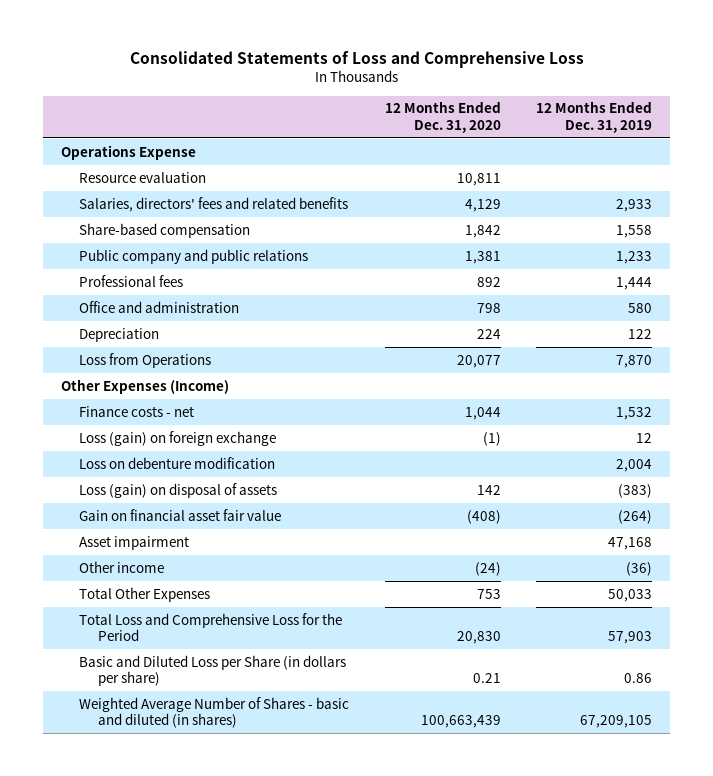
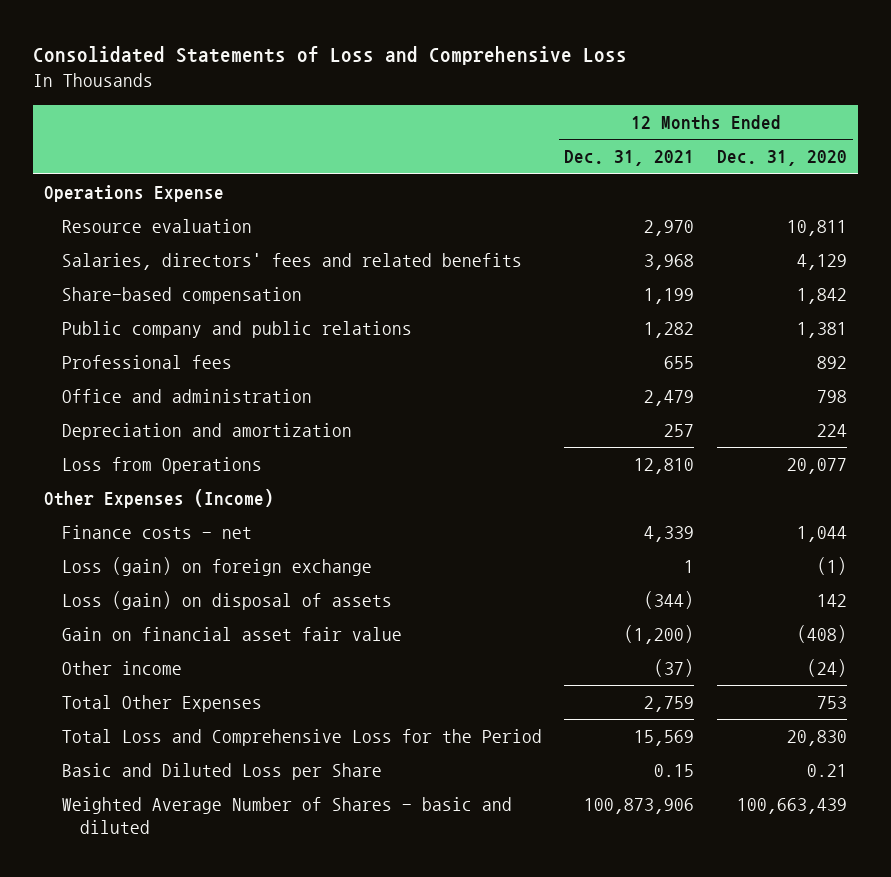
[536,101,653,133] 12 Months Ended Dec. 31, 2019 -> none
none -> [564,150,695,167] Dec. 31, 2021
[79,327,160,342] Depreciation -> [61,423,352,441] Depreciation and amortization
[79,456,276,469] Loss on debenture modification -> none
[79,535,190,550] Asset impairment -> none
[79,654,347,686] Basic and Diluted Loss per Share (in dollars per share) -> [61,763,382,781] Basic and Diluted Loss per Share
[79,696,350,728] Weighted Average Number of Shares - basic and diluted (in shares) -> [61,797,512,834] Weighted Average Number of Shares - basic and diluted

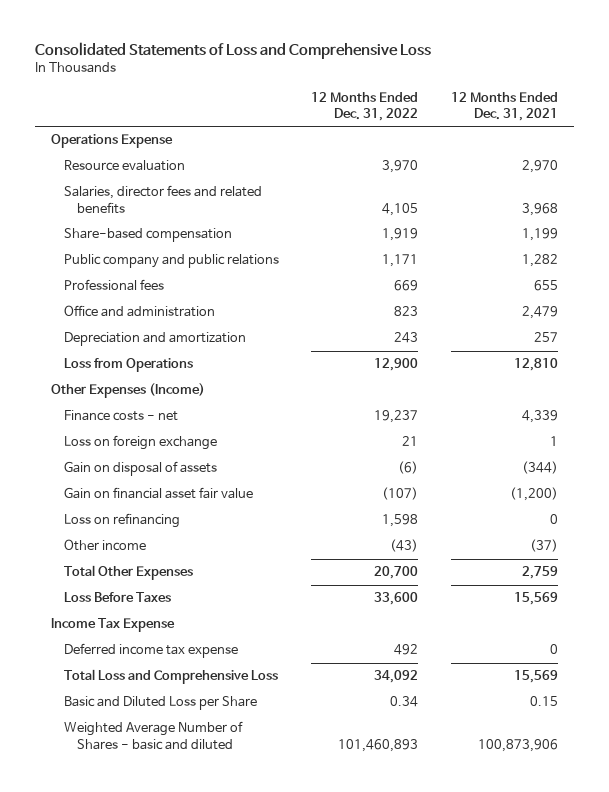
[717,150,848,167] Dec. 31, 2020 -> none
none -> [311,91,419,121] 12 Months Ended Dec. 31, 2022
[61,253,522,271] Salaries, directors' fees and related benefits -> [64,185,263,214] Salaries, director fees and related benefits
[61,557,372,577] Loss (gain) on foreign exchange -> [64,435,218,451] Loss on foreign exchange
[61,591,392,611] Loss (gain) on disposal of assets -> [64,461,218,477] Gain on disposal of assets
none -> [64,513,181,529] Loss on refinancing
none -> [64,592,172,603] Loss Before Taxes
none -> [51,618,176,633] Income Tax Expense
none -> [64,643,239,659] Deferred income tax expense
[61,729,542,747] Total Loss and Comprehensive Loss for the Period -> [64,669,279,685] Total Loss and Comprehensive Loss

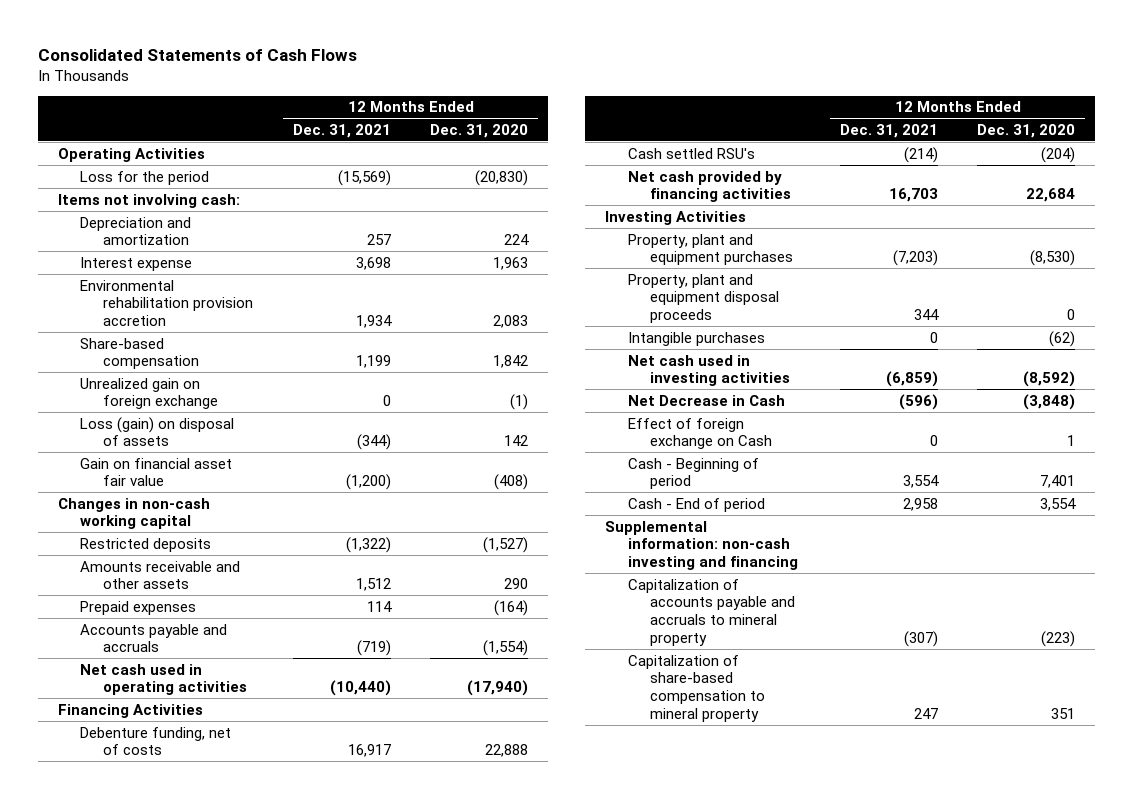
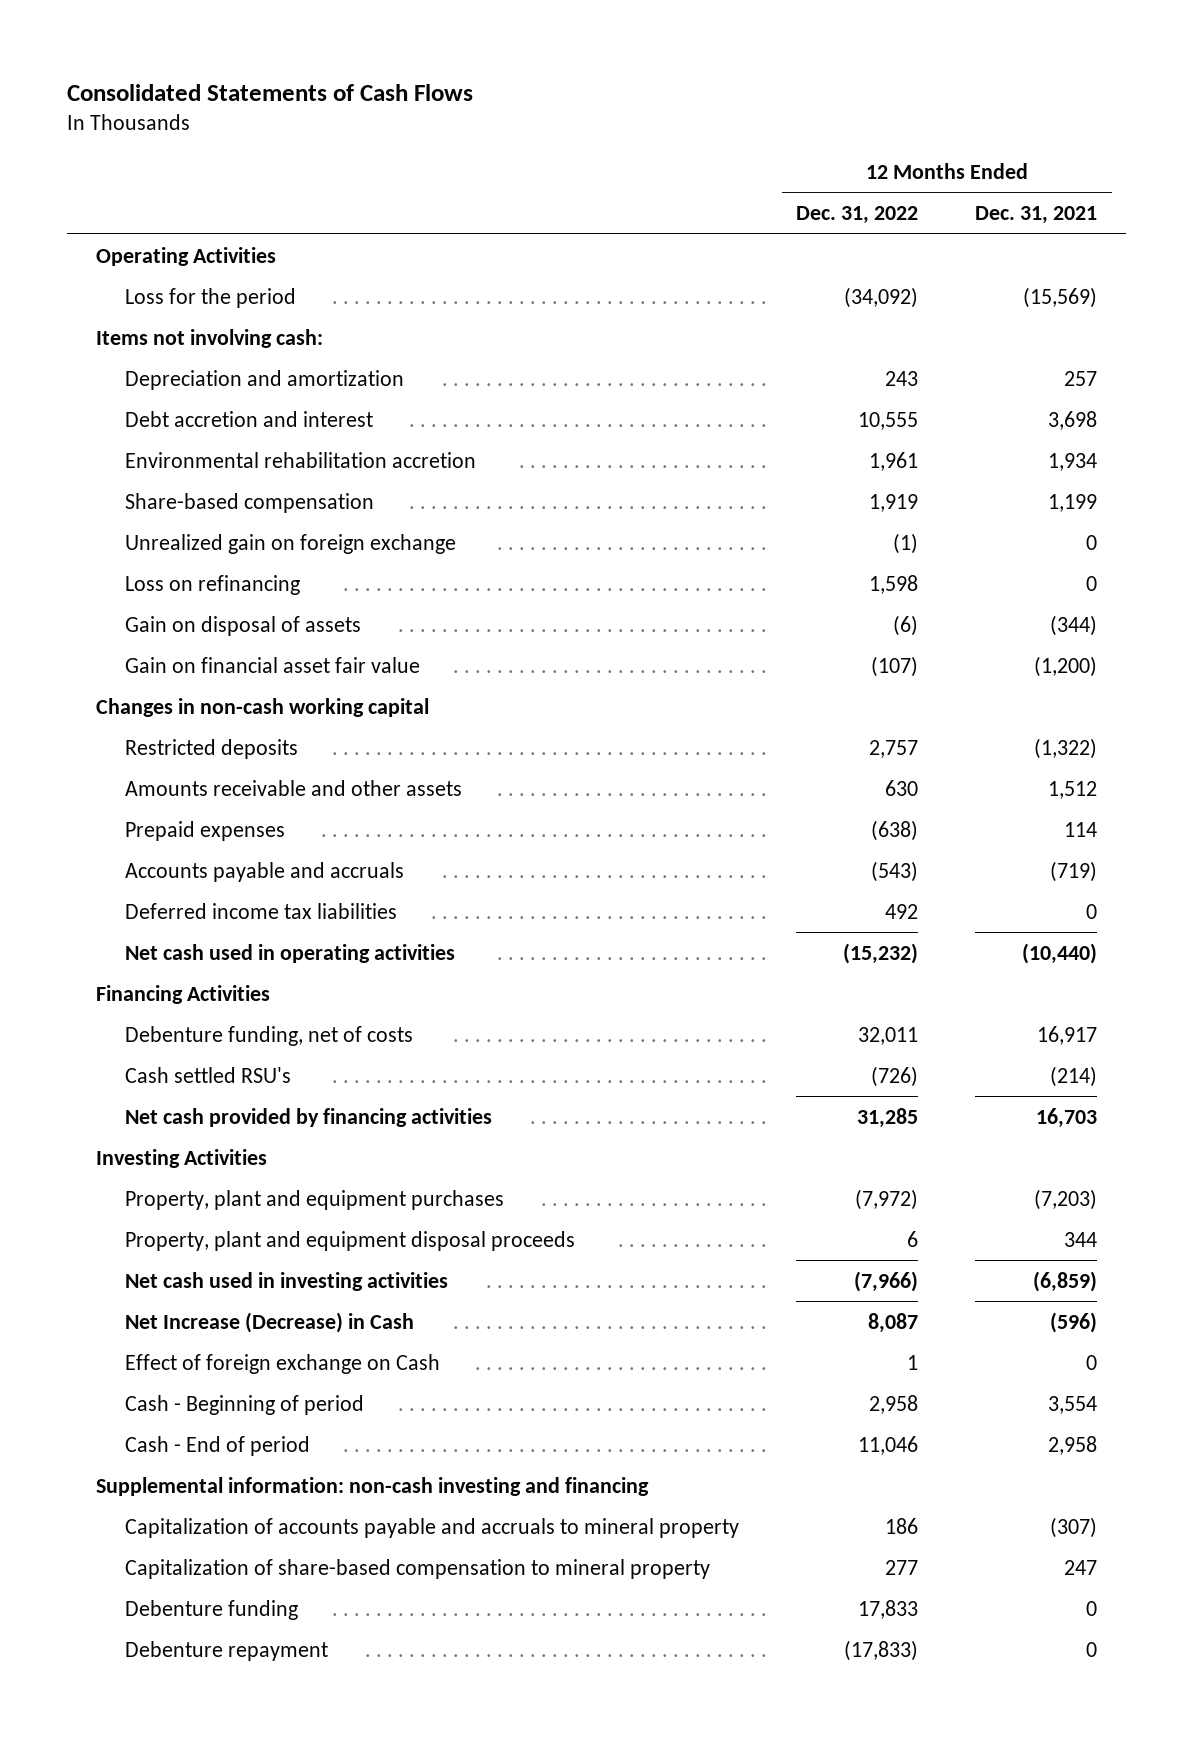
[430,123,529,138] Dec. 31, 2020 -> none
none -> [796,206,919,225] Dec. 31, 2022
[80,256,193,271] Interest expense -> [124,410,373,427] Debt accretion and interest
[80,279,254,326] Environmental rehabilitation provision accretion -> [124,451,476,468] Environmental rehabilitation accretion
none -> [124,574,300,595] Loss on refinancing
[80,416,235,447] Loss (gain) on disposal of assets -> [124,615,361,636] Gain on disposal of assets
none -> [124,902,397,919] Deferred income tax liabilities
[627,331,765,346] Intangible purchases -> none
[627,394,785,406] Net Decrease in Cash -> [124,1311,414,1333] Net Increase (Decrease) in Cash
none -> [124,1599,298,1620] Debenture funding
none -> [124,1640,328,1661] Debenture repayment

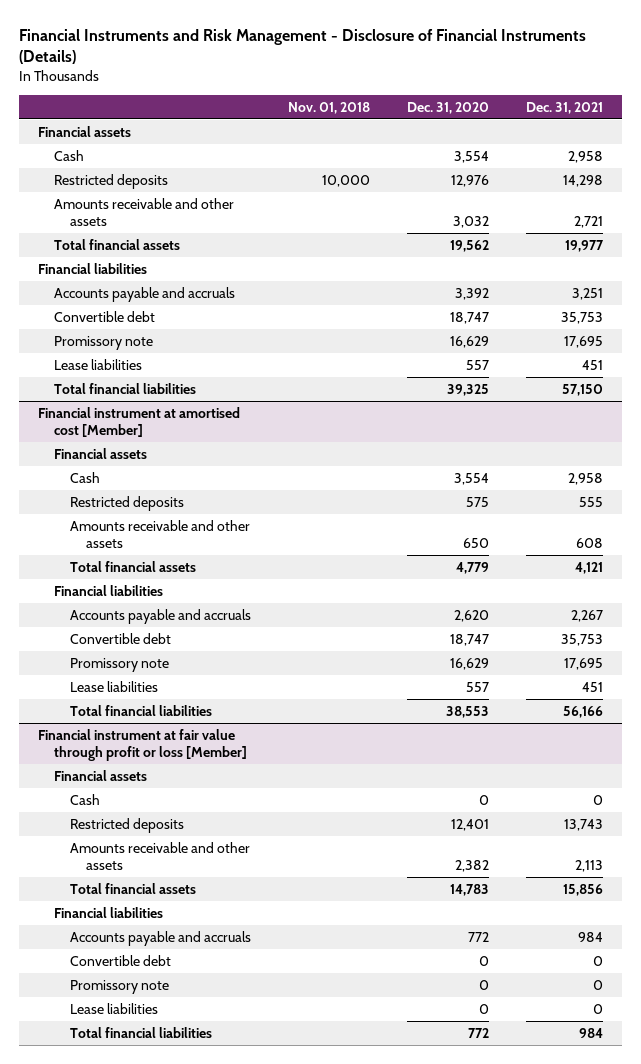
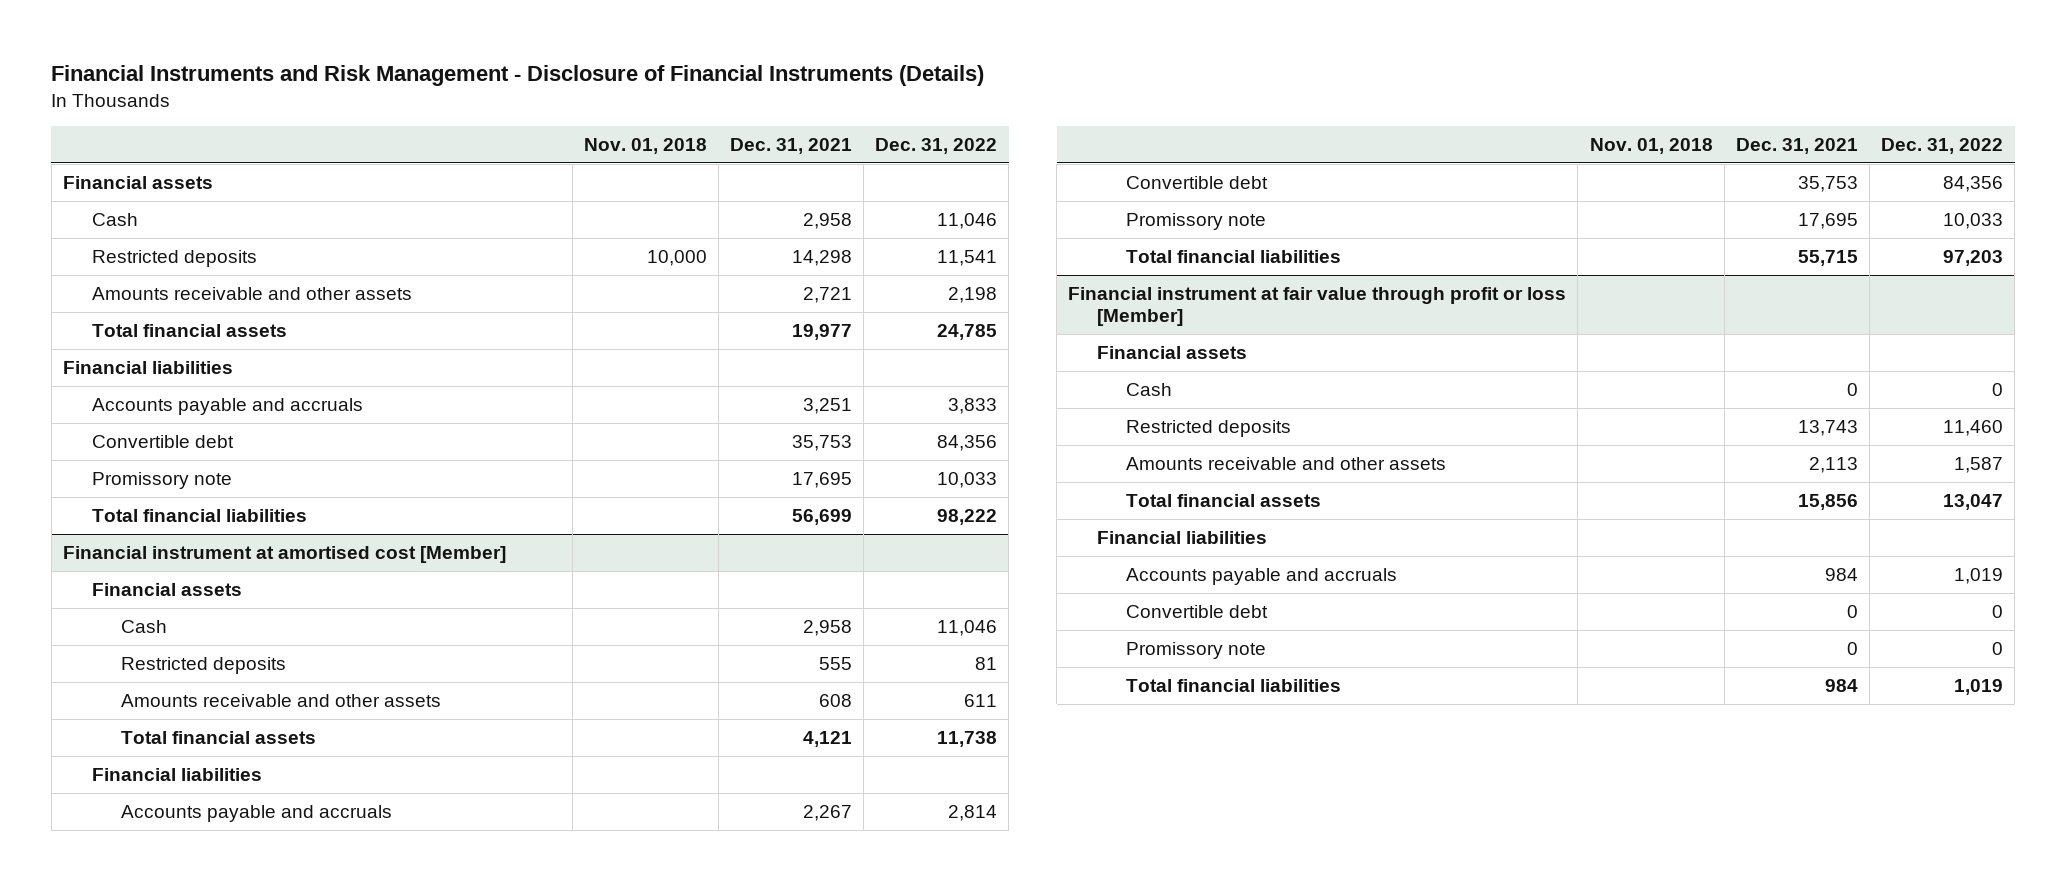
[407,101,490,114] Dec. 31, 2020 -> none
none -> [875,137,998,154] Dec. 31, 2022
[53,358,142,370] Lease liabilities -> none
[562,383,604,396] 57,150 -> [792,508,853,525] 56,699
[69,680,158,692] Lease liabilities -> none
[563,705,604,718] 56,166 -> [1797,249,1858,266] 55,715
[69,1002,158,1014] Lease liabilities -> none

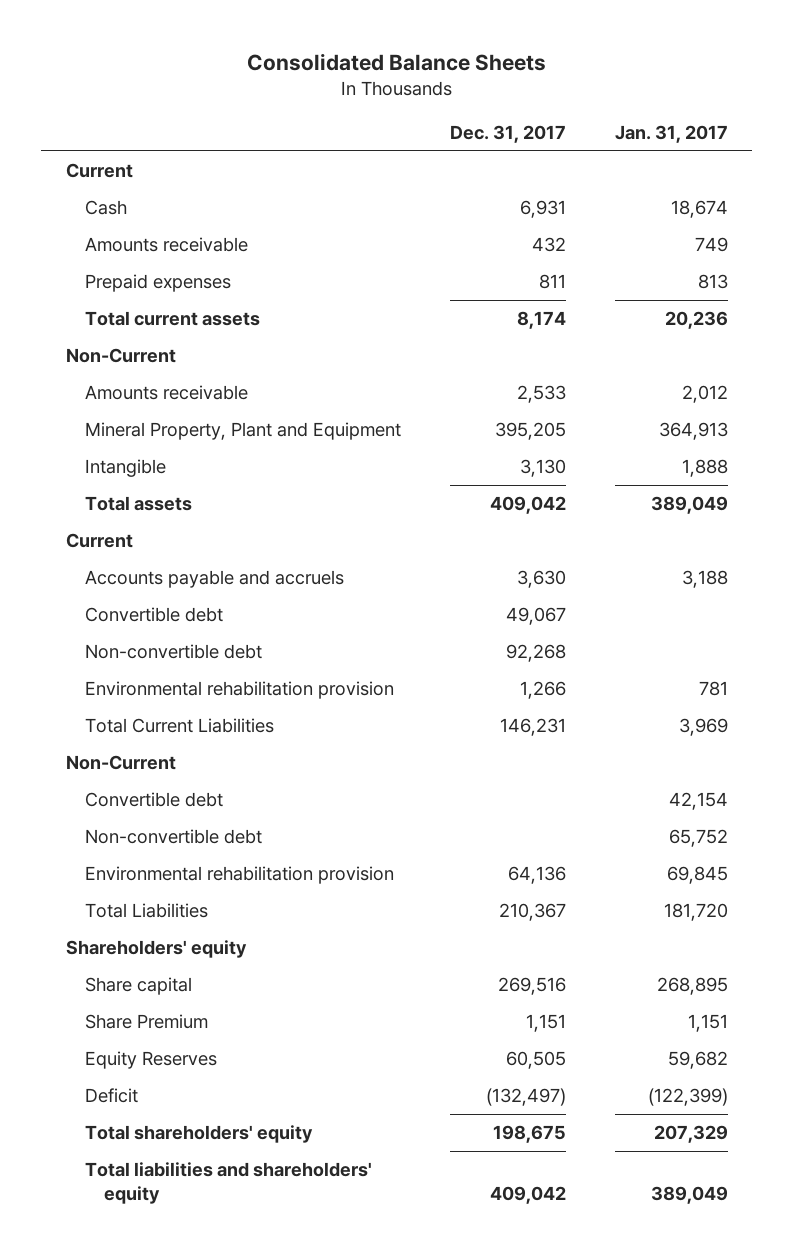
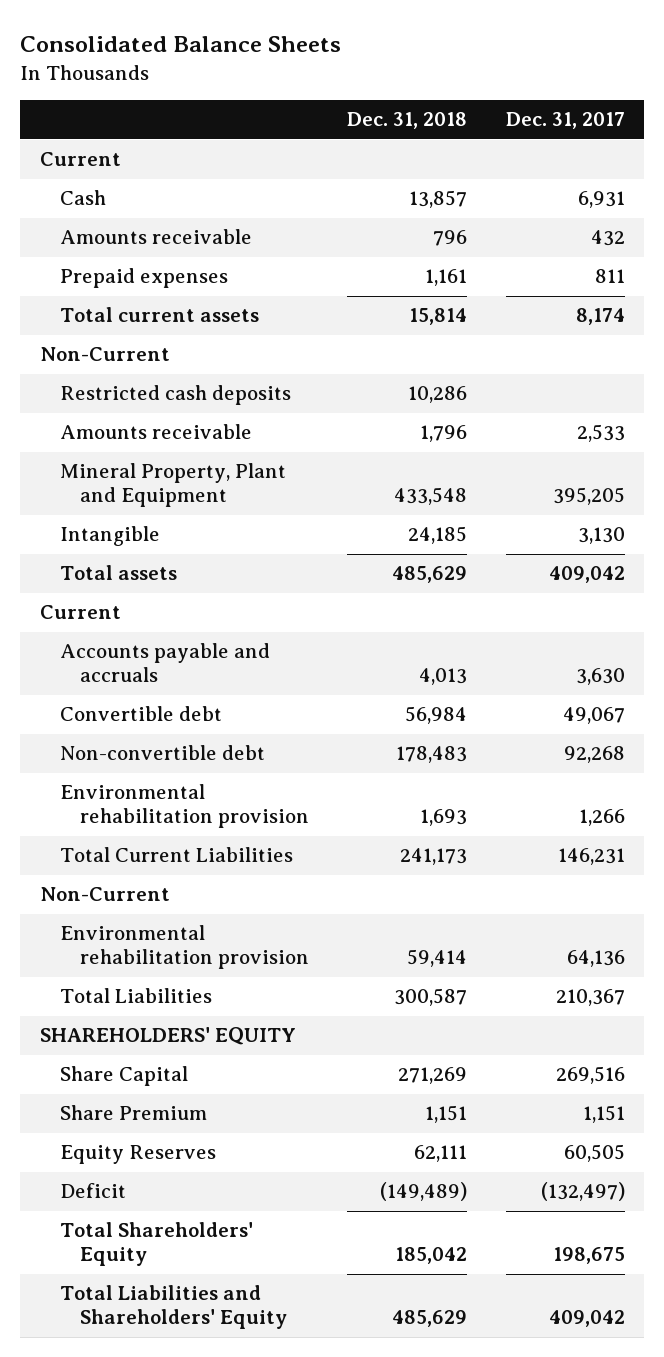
[614,124,728,143] Jan. 31, 2017 -> none
none -> [347,112,468,130] Dec. 31, 2018
none -> [59,385,291,406] Restricted cash deposits
[84,570,344,589] Accounts payable and accruels -> [59,643,270,683] Accounts payable and accruals
[84,792,223,808] Convertible debt -> none
[84,829,262,845] Non-convertible debt -> none
[65,940,247,959] Shareholders' equity -> [39,1027,296,1046] SHAREHOLDERS' EQUITY
[84,977,192,996] Share capital -> [59,1066,188,1087] Share Capital
[84,1125,313,1144] Total shareholders' equity -> [59,1222,253,1267] Total Shareholders' Equity
[84,1162,372,1204] Total liabilities and shareholders' equity -> [59,1285,287,1330] Total Liabilities and Shareholders' Equity

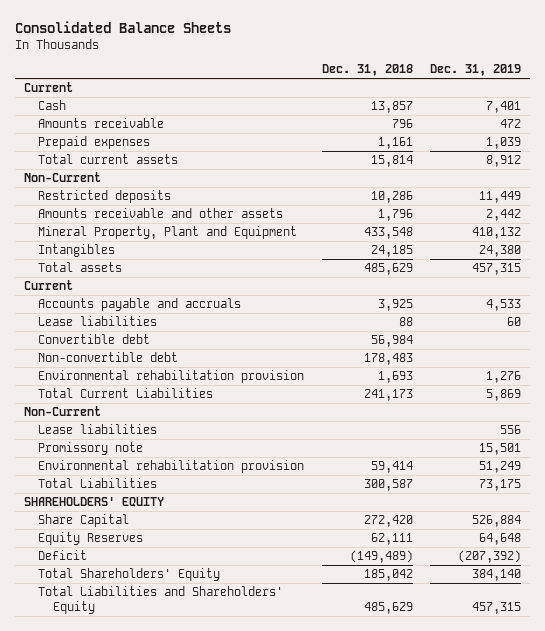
[505,112,625,130] Dec. 31, 2017 -> none
none -> [430,64,522,77] Dec. 31, 2019
[59,385,291,406] Restricted cash deposits -> [38,190,172,204] Restricted deposits
[59,424,252,440] Amounts receivable -> [38,208,284,219] Amounts receivable and other assets
[59,526,160,547] Intangible -> [38,244,116,258] Intangibles
[419,668,468,686] 4,013 -> [377,299,413,312] 3,925
none -> [38,316,158,327] Lease liabilities
none -> [38,424,158,435] Lease liabilities
none -> [38,442,144,456] Promissory note
[59,1105,207,1121] Share Premium -> none
[398,1067,468,1085] 271,269 -> [363,515,413,528] 272,420

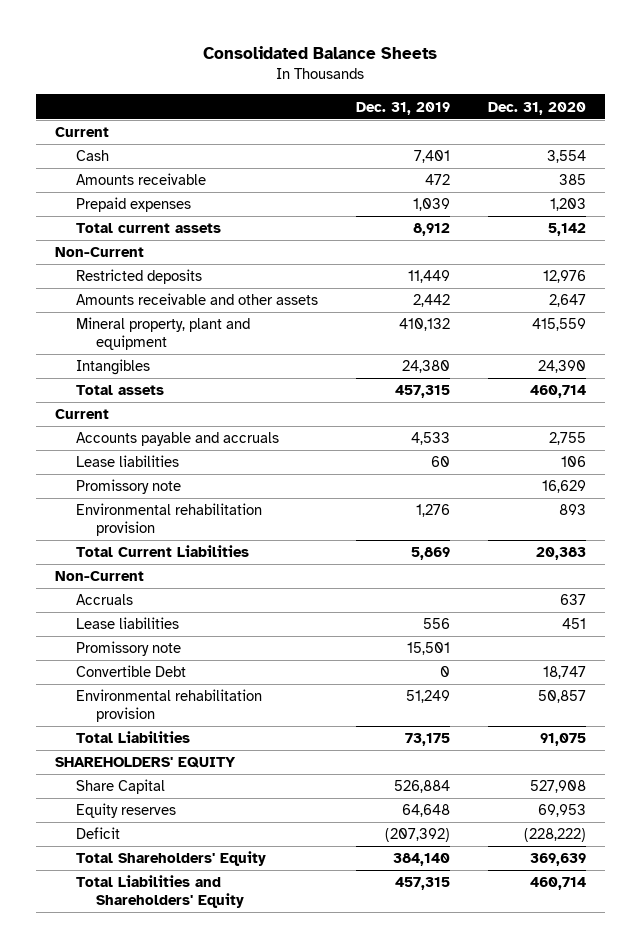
[321,64,413,77] Dec. 31, 2018 -> none
none -> [487,101,586,115] Dec. 31, 2020
[38,226,298,240] Mineral Property, Plant and Equipment -> [75,317,250,351] Mineral property, plant and equipment
[38,334,151,345] Convertible debt -> none
[38,352,179,363] Non-convertible debt -> none
none -> [75,479,181,495] Promissory note
none -> [75,594,133,606] Accruals
none -> [75,665,186,678] Convertible Debt
[38,532,144,546] Equity Reserves -> [75,803,176,819] Equity reserves

